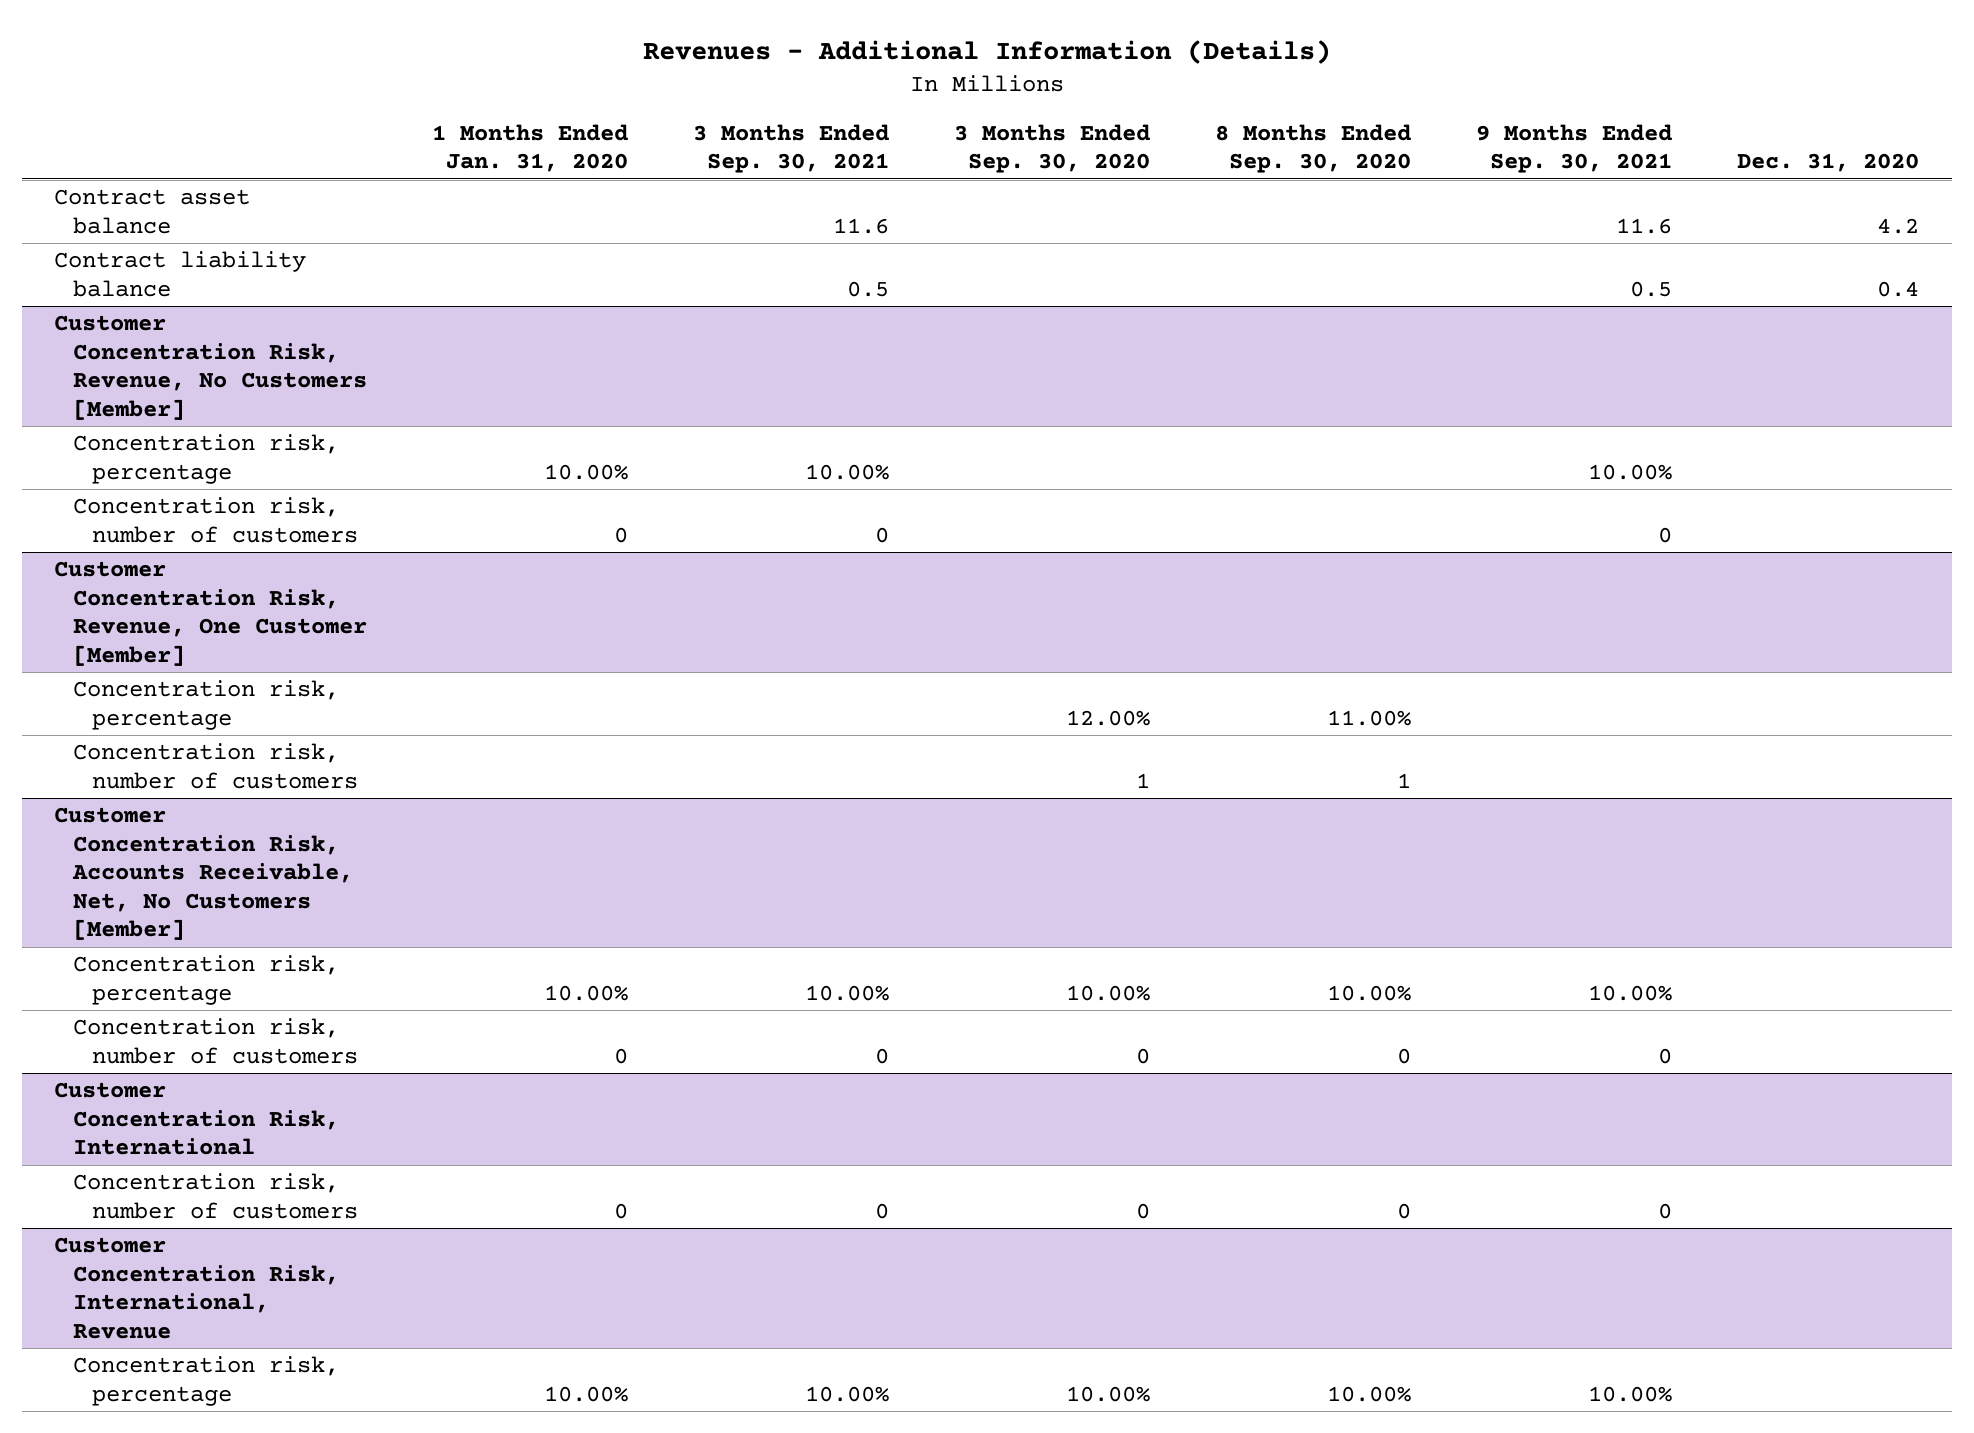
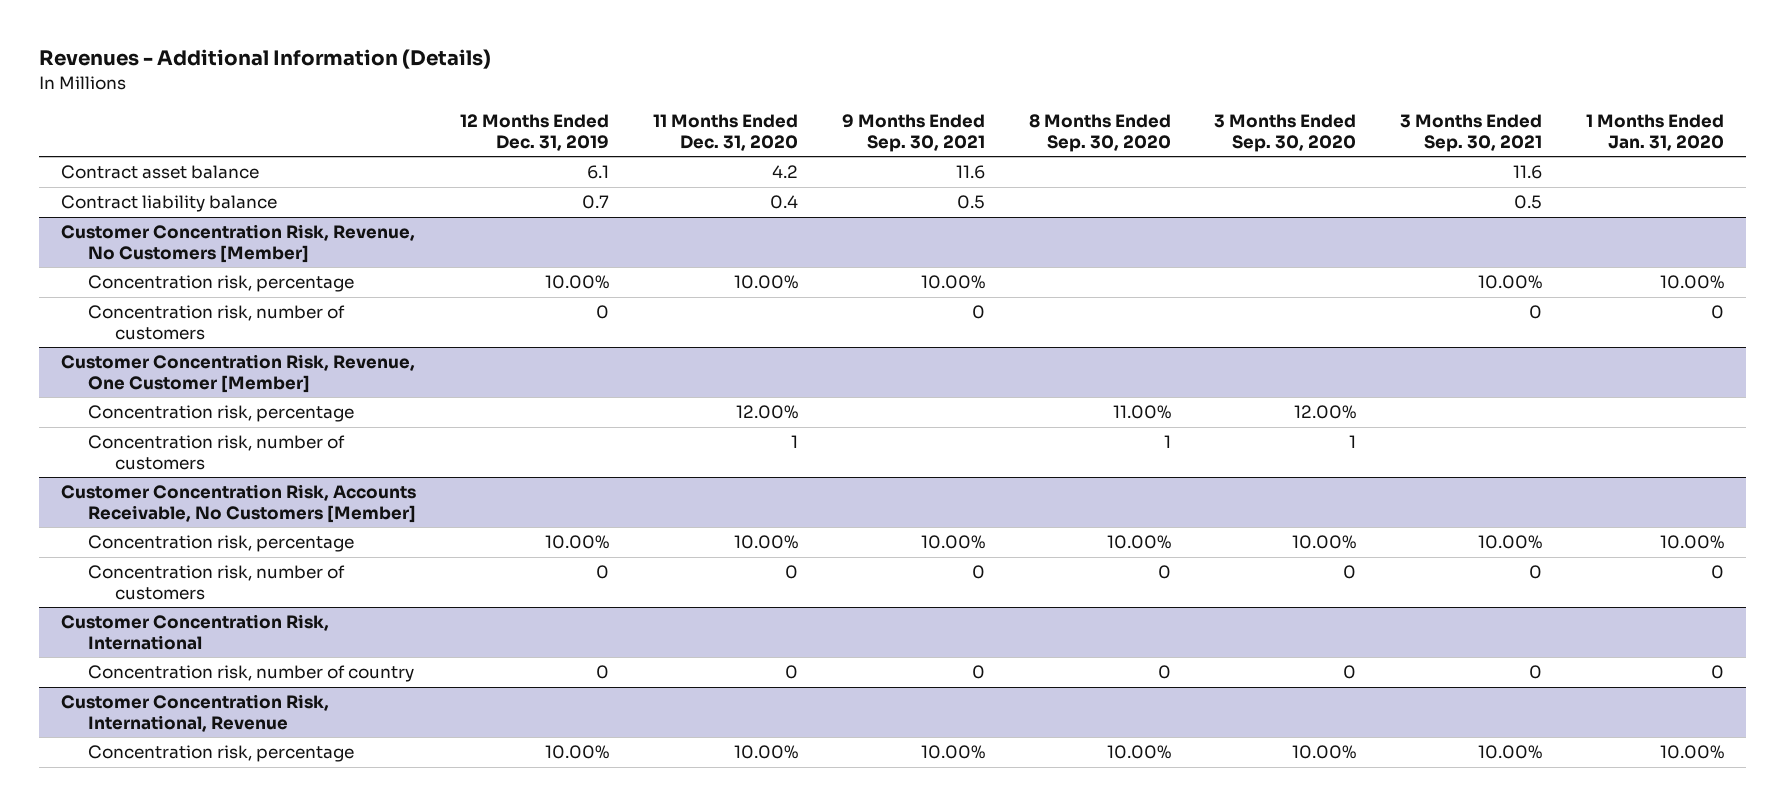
[1737,153,1920,173] Dec. 31, 2020 -> none
none -> [459,114,609,151] 12 Months Ended Dec. 31, 2019
none -> [652,114,798,151] 11 Months Ended Dec. 31, 2020
[54,807,353,941] Customer Concentration Risk, Accounts Receivable, Net, No Customers [Member] -> [60,484,416,523] Customer Concentration Risk, Accounts Receivable, No Customers [Member]
[72,1173,358,1219] Concentration risk, number of customers -> [87,665,414,683] Concentration risk, number of country

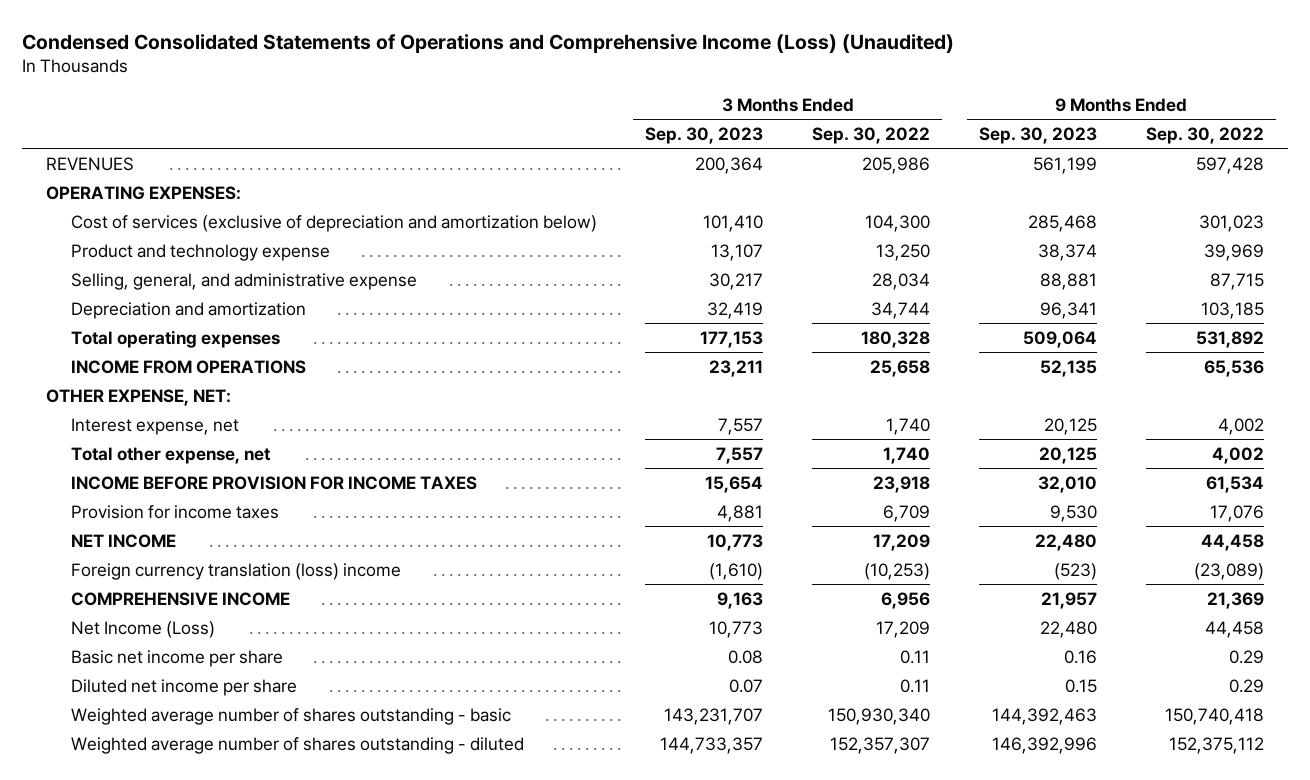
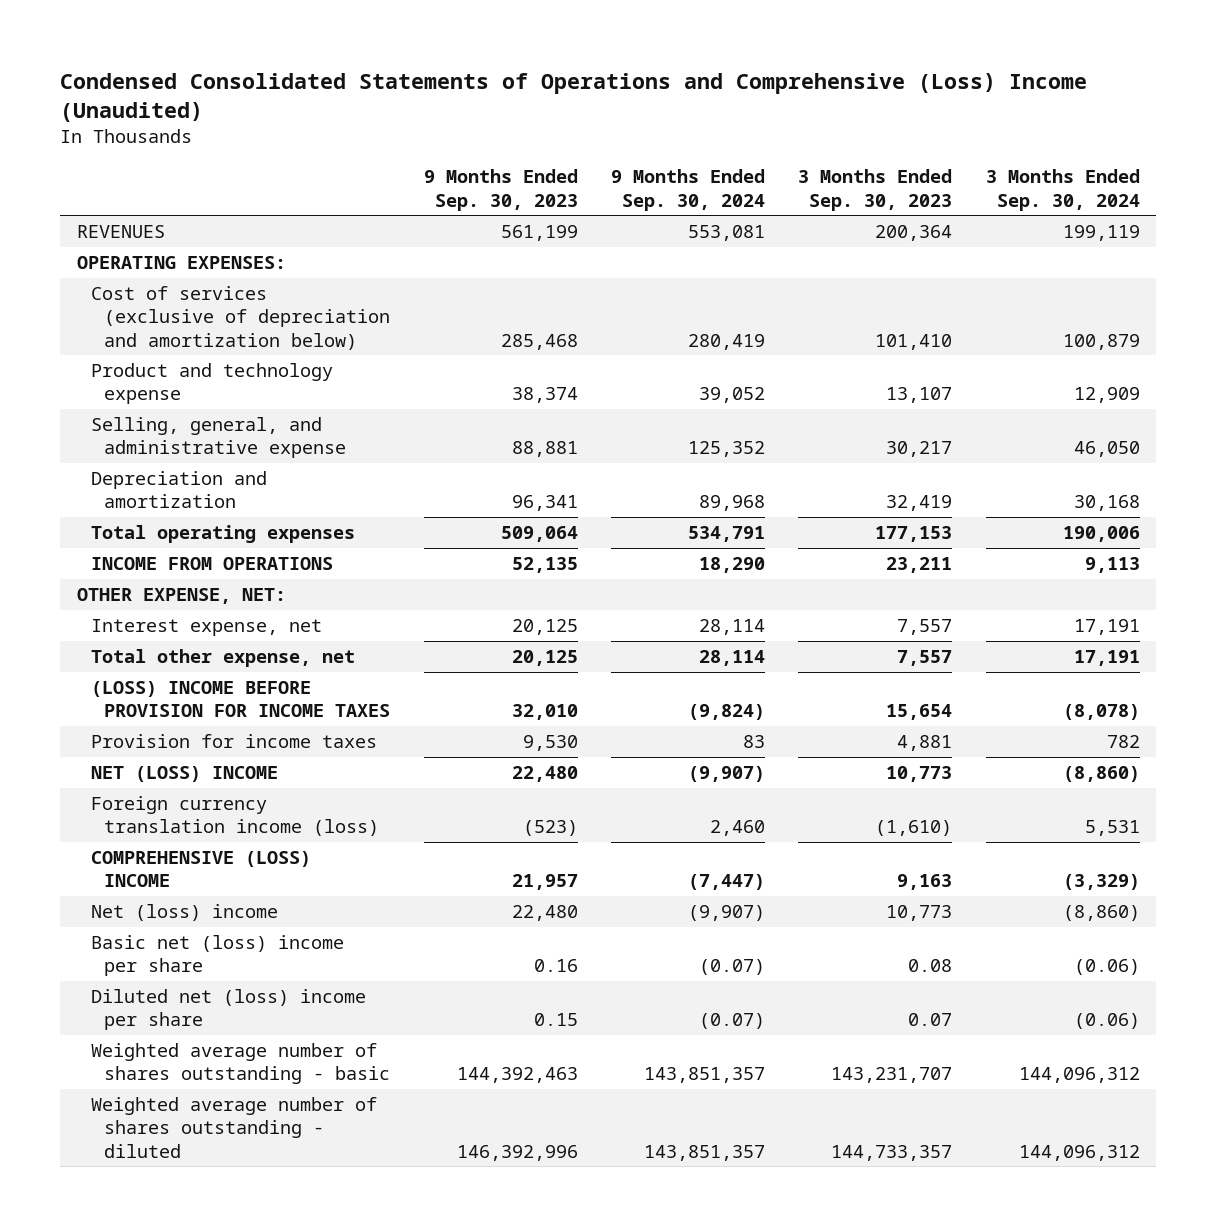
[21,33,954,53] Condensed Consolidated Statements of Operations and Comprehensive Income (Loss) (Unaudited) -> [60,72,1088,122] Condensed Consolidated Statements of Operations and Comprehensive (Loss) Income (Unaudited)
[812,126,931,144] Sep. 30, 2022 -> none
[1145,126,1264,144] Sep. 30, 2022 -> none
none -> [610,169,765,211] 9 Months Ended Sep. 30, 2024
none -> [985,169,1140,211] 3 Months Ended Sep. 30, 2024
[70,475,477,490] INCOME BEFORE PROVISION FOR INCOME TAXES -> [90,681,391,718] (LOSS) INCOME BEFORE PROVISION FOR INCOME TAXES
[70,533,176,548] NET INCOME -> [90,766,278,783] NET (LOSS) INCOME
[70,562,401,580] Foreign currency translation (loss) income -> [90,796,380,837] Foreign currency translation income (loss)
[70,591,290,606] COMPREHENSIVE INCOME -> [90,851,311,888] COMPREHENSIVE (LOSS) INCOME
[70,620,215,638] Net Income (Loss) -> [90,904,278,922] Net (loss) income
[70,649,283,667] Basic net income per share -> [90,935,344,977] Basic net (loss) income per share
[70,678,297,696] Diluted net income per share -> [90,989,366,1031] Diluted net (loss) income per share

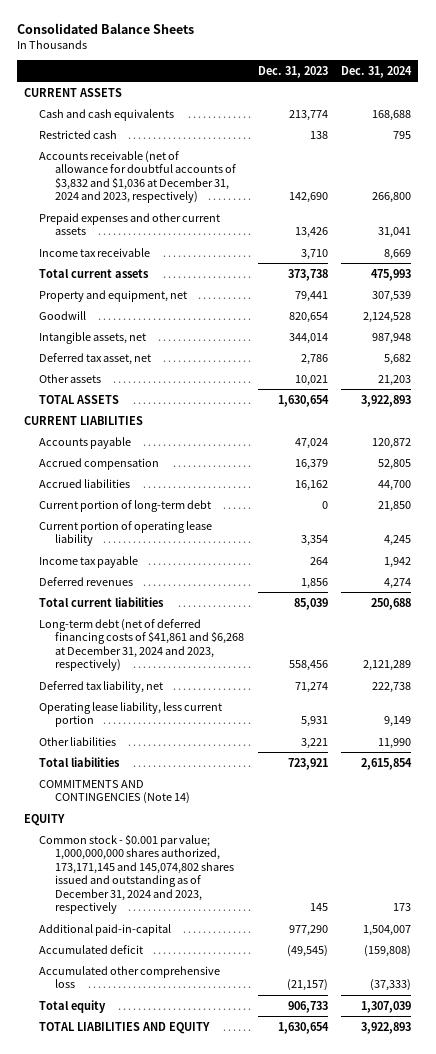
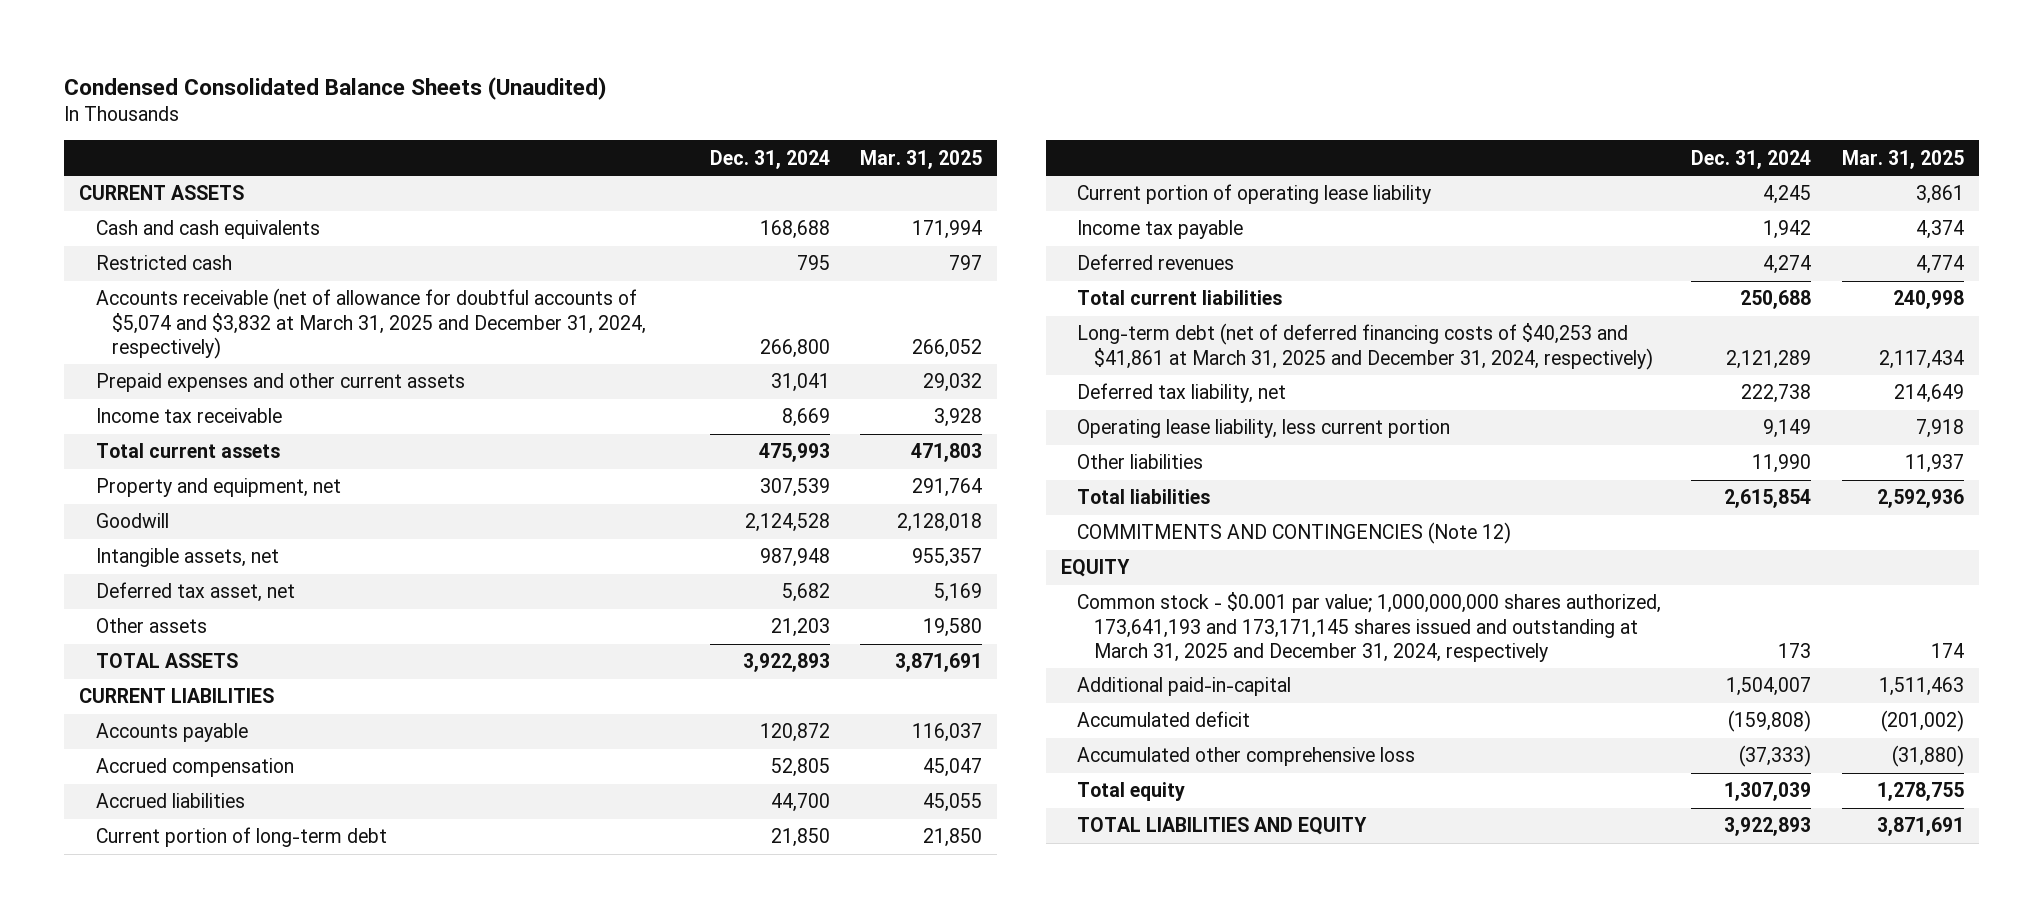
[17,23,195,35] Consolidated Balance Sheets -> [64,76,608,100] Condensed Consolidated Balance Sheets (Unaudited)
[257,65,328,78] Dec. 31, 2023 -> none
none -> [859,149,982,169] Mar. 31, 2025
[39,150,236,204] Accounts receivable (net of allowance for doubtful accounts of $3,832 and $1,036 at December 31, 2024 and 2023, respectively) -> [95,288,647,359] Accounts receivable (net of allowance for doubtful accounts of $5,074 and $3,832 at March 31, 2025 and December 31, 2024, respectively)
[39,618,244,672] Long-term debt (net of deferred financing costs of $41,861 and $6,268 at December 31, 2024 and 2023, respectively) -> [1077,323,1653,370] Long-term debt (net of deferred financing costs of $40,253 and $41,861 at March 31, 2025 and December 31, 2024, respectively)
[39,779,190,805] COMMITMENTS AND CONTINGENCIES (Note 14) -> [1077,522,1512,545] COMMITMENTS AND CONTINGENCIES (Note 12)
[39,833,234,915] Common stock - $0.001 par value; 1,000,000,000 shares authorized, 173,171,145 and 145,074,802 shares issued and outstanding as of December 31, 2024 and 2023, respectively -> [1077,592,1662,662] Common stock - $0.001 par value; 1,000,000,000 shares authorized, 173,641,193 and 173,171,145 shares issued and outstanding at March 31, 2025 and December 31, 2024, respectively

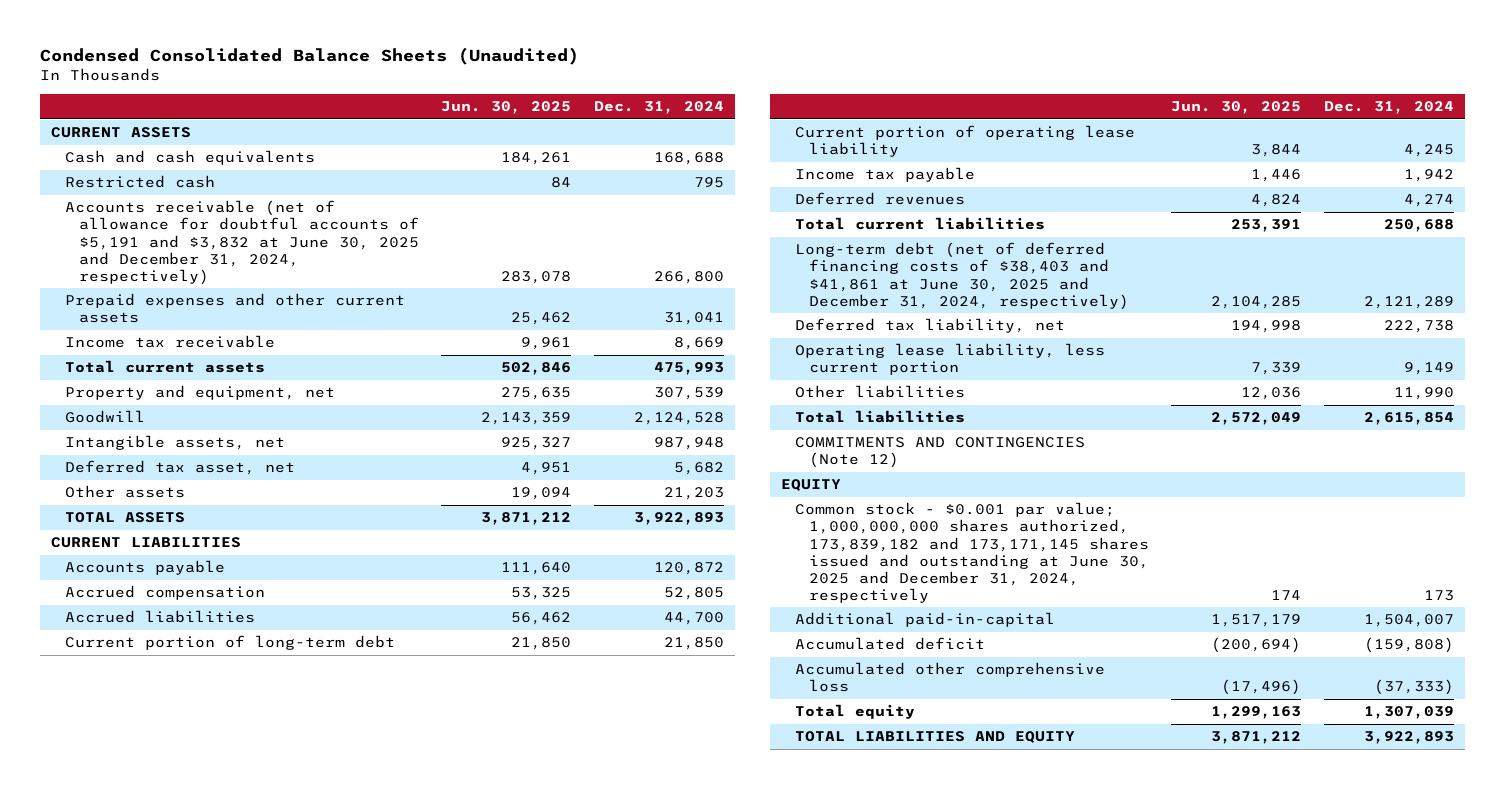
[859,149,982,169] Mar. 31, 2025 -> none
none -> [441,100,572,114] Jun. 30, 2025
[95,288,647,359] Accounts receivable (net of allowance for doubtful accounts of $5,074 and $3,832 at March 31, 2025 and December 31, 2024, respectively) -> [64,200,419,285] Accounts receivable (net of allowance for doubtful accounts of $5,191 and $3,832 at June 30, 2025 and December 31, 2024, respectively)
[1077,323,1653,370] Long-term debt (net of deferred financing costs of $40,253 and $41,861 at March 31, 2025 and December 31, 2024, respectively) -> [794,242,1129,310] Long-term debt (net of deferred financing costs of $38,403 and $41,861 at June 30, 2025 and December 31, 2024, respectively)
[1077,592,1662,662] Common stock - $0.001 par value; 1,000,000,000 shares authorized, 173,641,193 and 173,171,145 shares issued and outstanding at March 31, 2025 and December 31, 2024, respectively -> [794,502,1149,603] Common stock - $0.001 par value; 1,000,000,000 shares authorized, 173,839,182 and 173,171,145 shares issued and outstanding at June 30, 2025 and December 31, 2024, respectively

